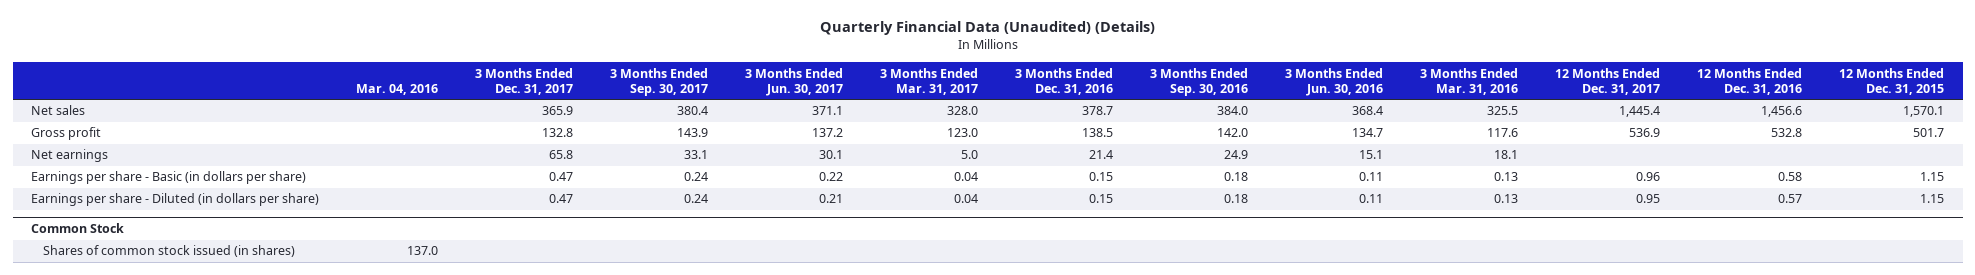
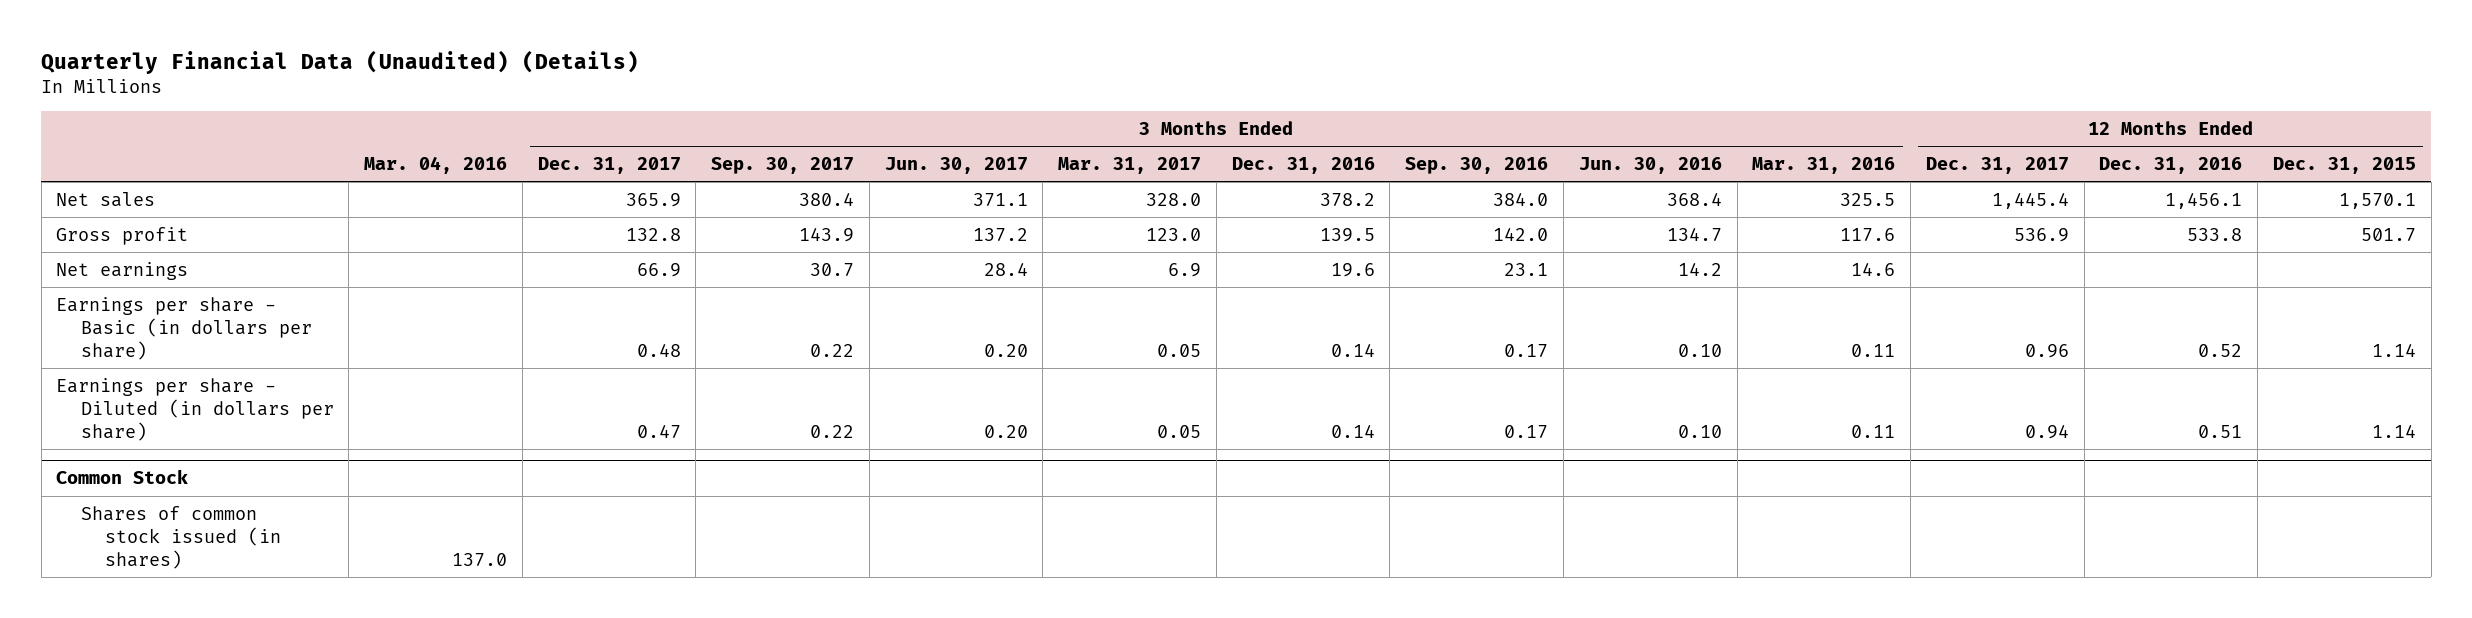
[1082,106,1114,116] 378.7 -> [1319,192,1375,206] 378.2
[1761,106,1803,118] 1,456.6 -> [2165,192,2243,209] 1,456.1
[1082,128,1114,138] 138.5 -> [1319,227,1375,242] 139.5
[1771,128,1803,138] 532.8 -> [2187,227,2243,241] 533.8
[549,150,574,160] 65.8 -> [636,262,681,277] 66.9
[684,150,709,160] 33.1 -> [810,262,855,276] 30.7
[819,150,844,160] 30.1 -> [983,262,1028,276] 28.4
[961,150,979,160] 5.0 -> [1168,262,1202,277] 6.9
[1089,150,1114,160] 21.4 -> [1330,262,1375,277] 19.6
[1224,150,1249,160] 24.9 -> [1504,262,1549,276] 23.1
[1359,150,1384,160] 15.1 -> [1677,262,1722,276] 14.2
[1494,150,1519,160] 18.1 -> [1851,262,1896,276] 14.6
[549,172,574,182] 0.47 -> [636,343,681,357] 0.48
[684,172,709,182] 0.24 -> [810,343,855,357] 0.22
[819,172,844,182] 0.22 -> [983,343,1028,357] 0.20
[954,172,979,182] 0.04 -> [1157,343,1202,357] 0.05
[1089,172,1114,182] 0.15 -> [1330,343,1375,357] 0.14
[1224,172,1249,182] 0.18 -> [1504,343,1549,357] 0.17
[1359,172,1384,182] 0.11 -> [1677,343,1722,357] 0.10
[1494,172,1519,182] 0.13 -> [1851,343,1896,357] 0.11
[1778,172,1803,182] 0.58 -> [2198,343,2243,357] 0.52
[1920,172,1945,182] 1.15 -> [2371,343,2416,357] 1.14
[684,194,709,204] 0.24 -> [810,424,855,438] 0.22
[819,194,844,204] 0.21 -> [983,424,1028,438] 0.20
[954,194,979,204] 0.04 -> [1157,424,1202,438] 0.05
[1089,194,1114,204] 0.15 -> [1330,424,1375,438] 0.14
[1224,194,1249,204] 0.18 -> [1504,424,1549,438] 0.17
[1359,194,1384,204] 0.11 -> [1677,424,1722,438] 0.10
[1494,194,1519,204] 0.13 -> [1851,424,1896,438] 0.11
[1636,194,1661,204] 0.95 -> [2024,424,2069,439] 0.94
[1778,194,1803,204] 0.57 -> [2198,424,2243,438] 0.51
[1920,194,1945,204] 1.15 -> [2371,424,2416,438] 1.14

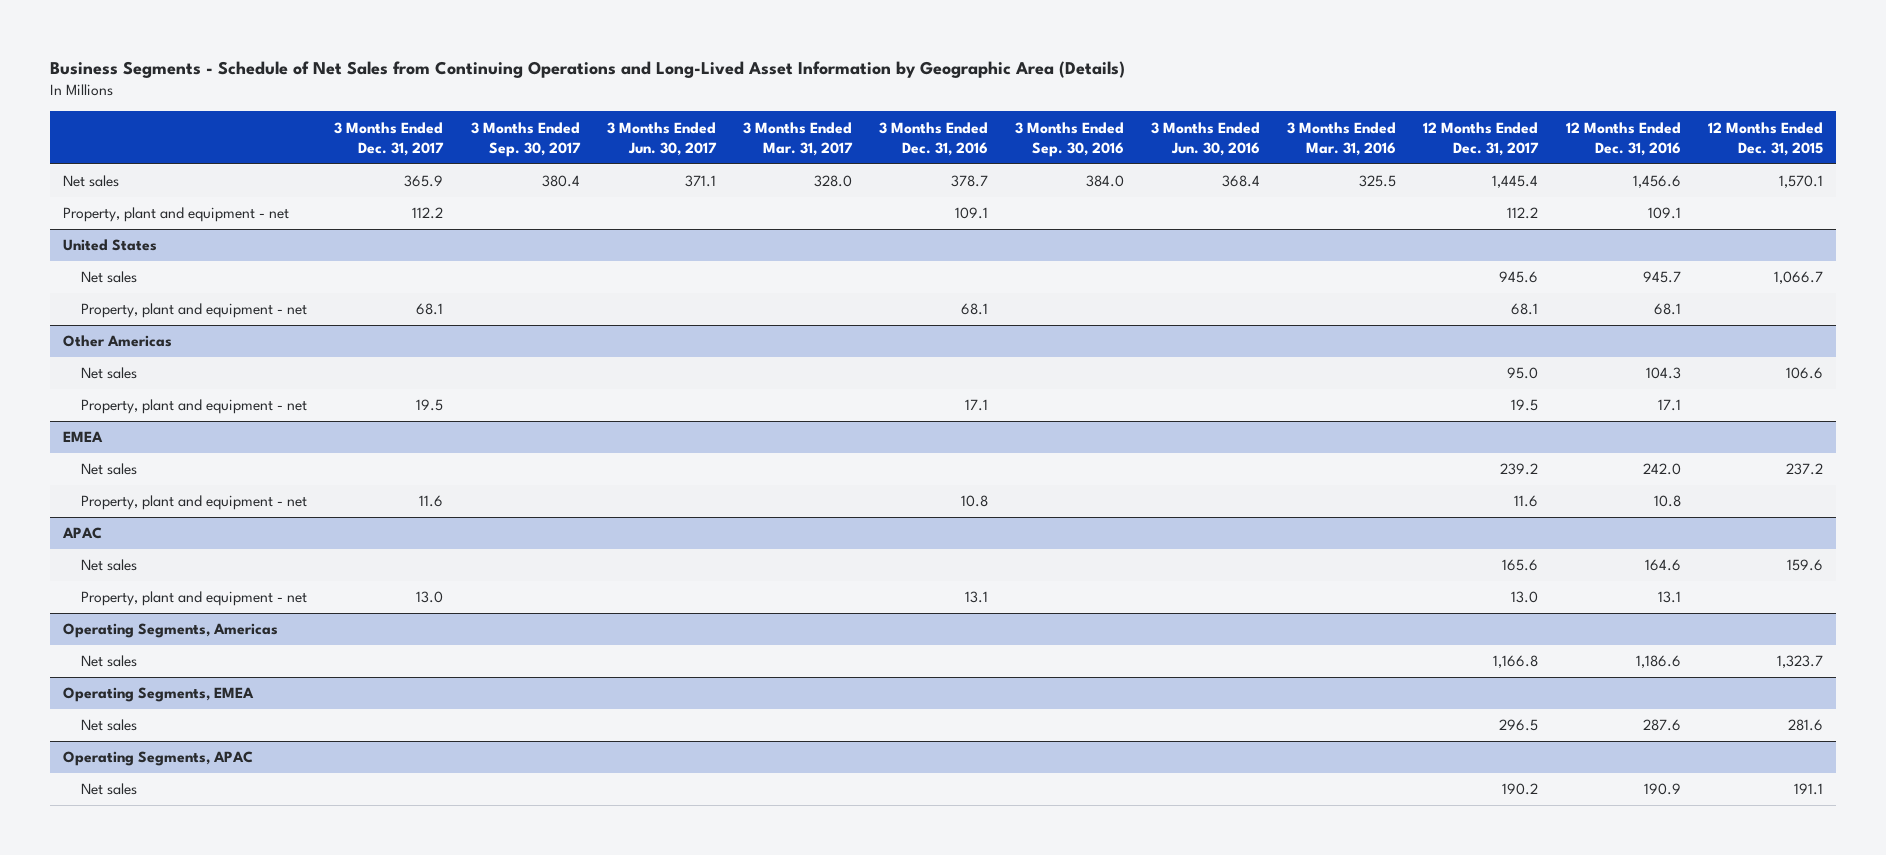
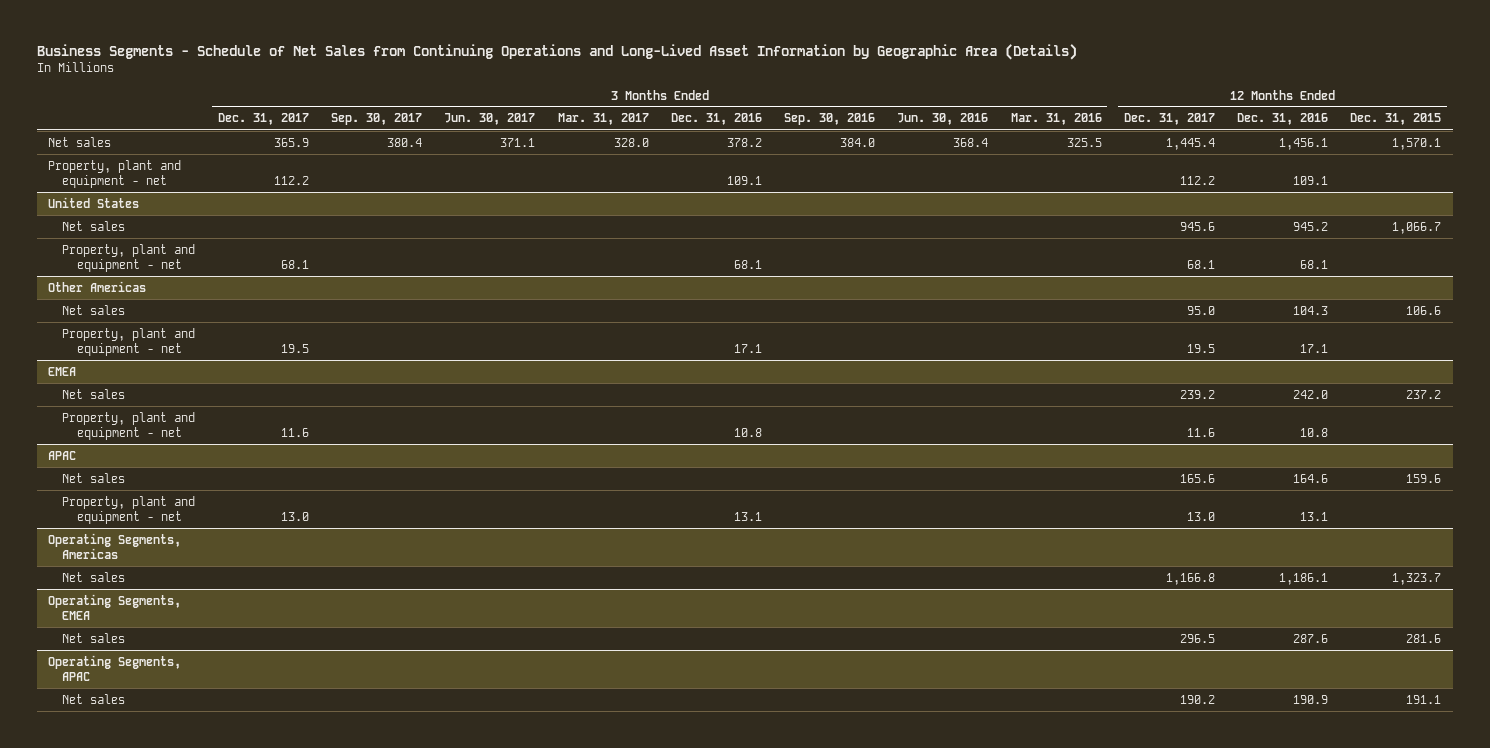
[950,175,988,188] 378.7 -> [726,137,762,147] 378.2
[1632,175,1681,189] 1,456.6 -> [1279,137,1329,150] 1,456.1
[1642,271,1681,284] 945.7 -> [1293,221,1329,231] 945.2
[1635,655,1681,669] 1,186.6 -> [1279,572,1329,585] 1,186.1

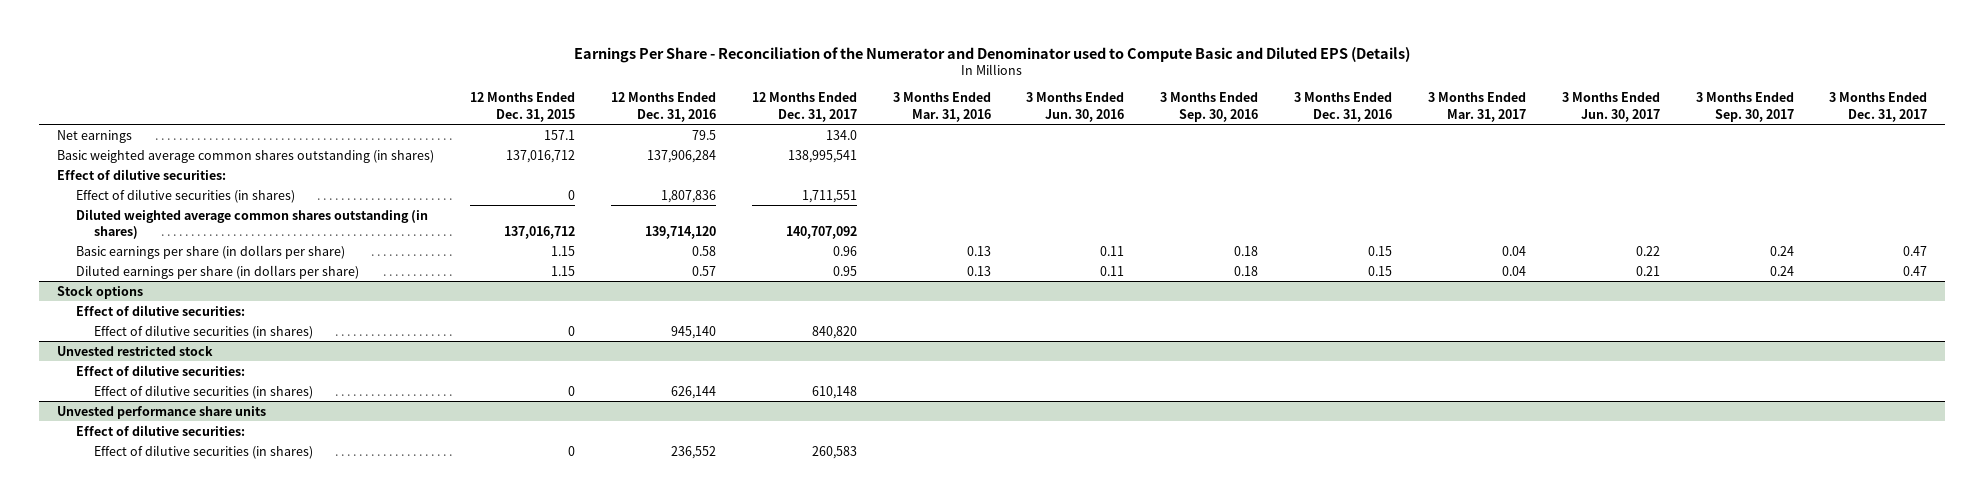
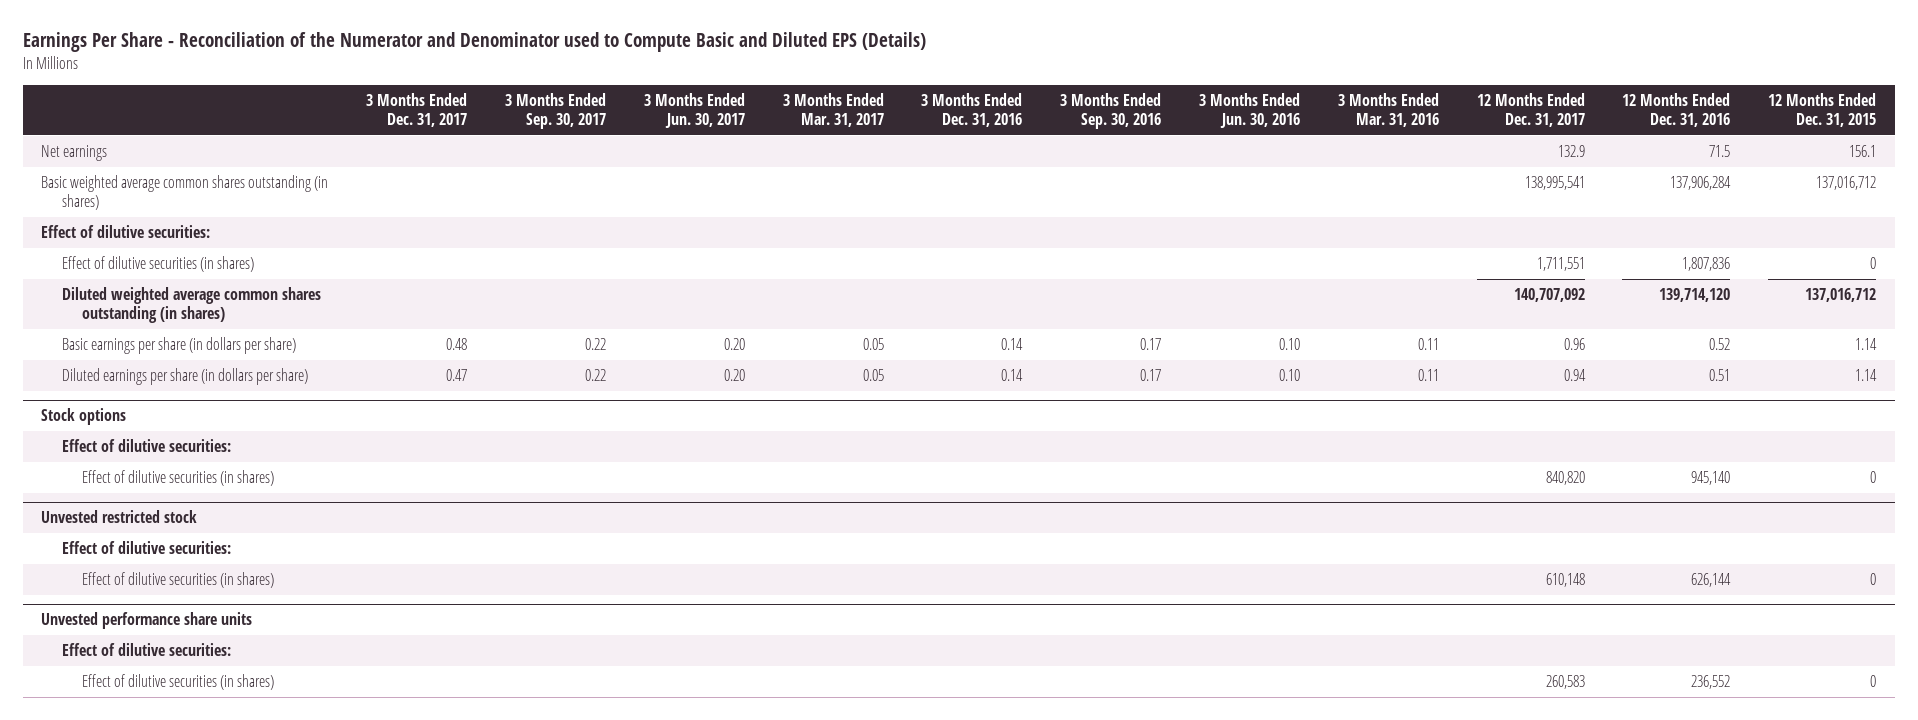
[544,129,576,140] 157.1 -> [1849,145,1877,158] 156.1
[691,129,716,140] 79.5 -> [1709,145,1731,158] 71.5
[825,129,857,140] 134.0 -> [1557,145,1585,158] 132.9
[551,245,576,256] 1.15 -> [1855,338,1878,351] 1.14
[691,245,716,256] 0.58 -> [1709,338,1731,351] 0.52
[966,245,991,256] 0.13 -> [1417,338,1439,351] 0.11
[1100,245,1125,256] 0.11 -> [1278,338,1300,351] 0.10
[1234,245,1259,256] 0.18 -> [1140,338,1162,351] 0.17
[1368,245,1393,256] 0.15 -> [1001,338,1024,351] 0.14
[1501,245,1526,256] 0.04 -> [862,338,884,351] 0.05
[1635,245,1660,256] 0.22 -> [723,338,745,351] 0.20
[1769,245,1794,256] 0.24 -> [585,338,607,351] 0.22
[1903,245,1928,256] 0.47 -> [446,338,468,351] 0.48
[551,265,576,276] 1.15 -> [1855,369,1878,382] 1.14
[691,265,716,276] 0.57 -> [1709,369,1731,382] 0.51
[832,265,857,276] 0.95 -> [1563,369,1586,382] 0.94
[966,265,991,276] 0.13 -> [1417,369,1439,382] 0.11
[1100,265,1125,276] 0.11 -> [1278,369,1300,382] 0.10
[1234,265,1259,276] 0.18 -> [1140,369,1162,382] 0.17
[1368,265,1393,276] 0.15 -> [1001,369,1024,382] 0.14
[1501,265,1526,276] 0.04 -> [862,369,884,382] 0.05
[1635,265,1660,276] 0.21 -> [723,369,745,382] 0.20
[1769,265,1794,276] 0.24 -> [585,369,607,382] 0.22

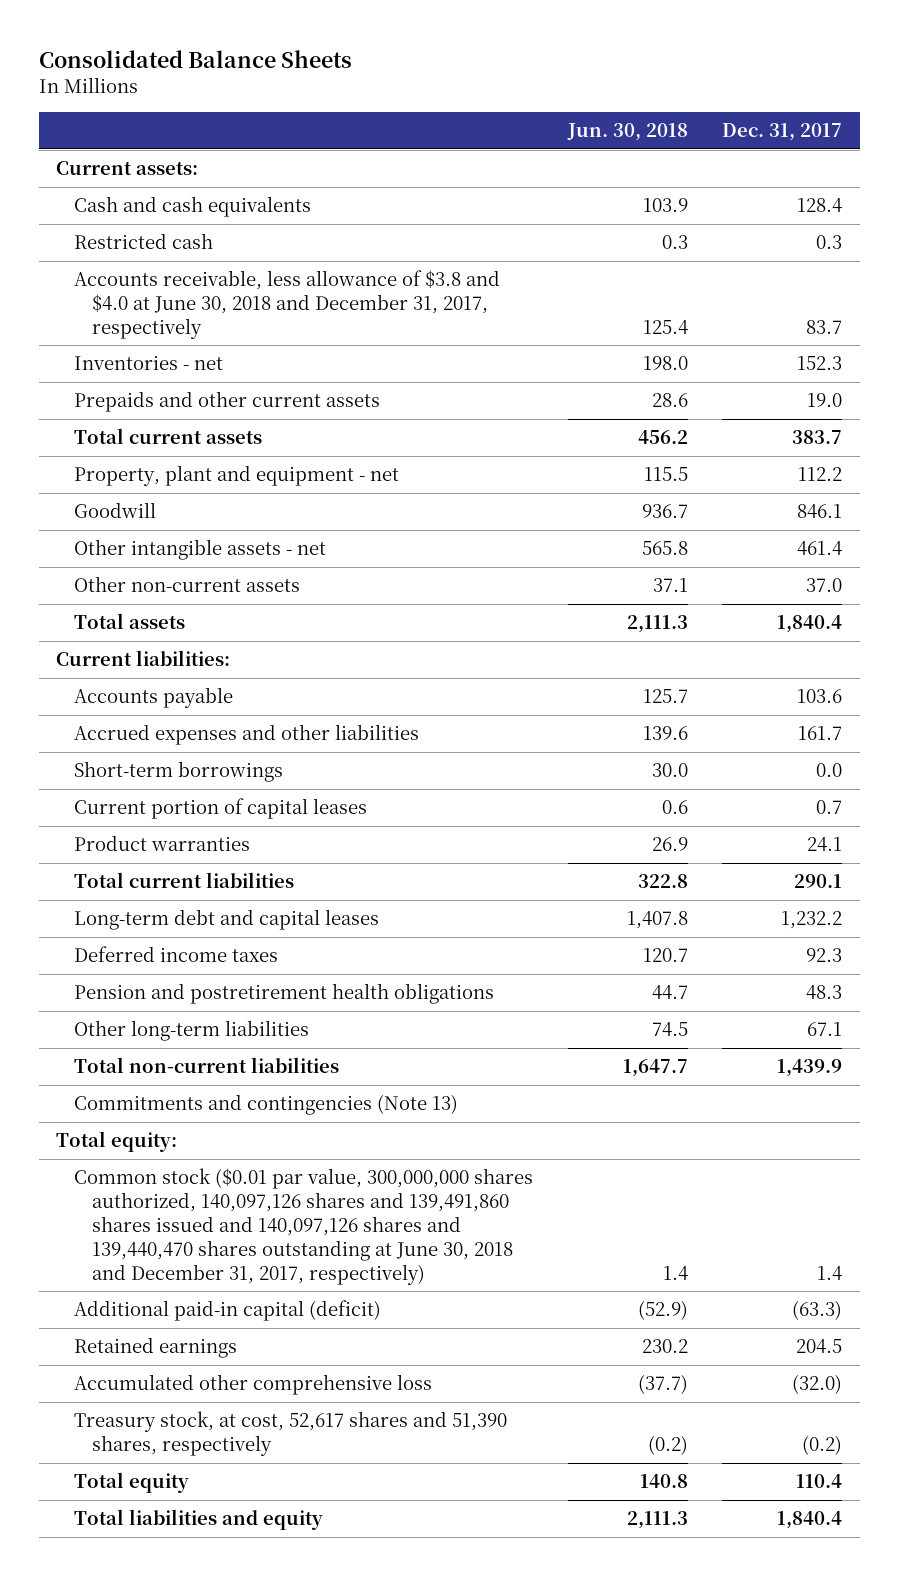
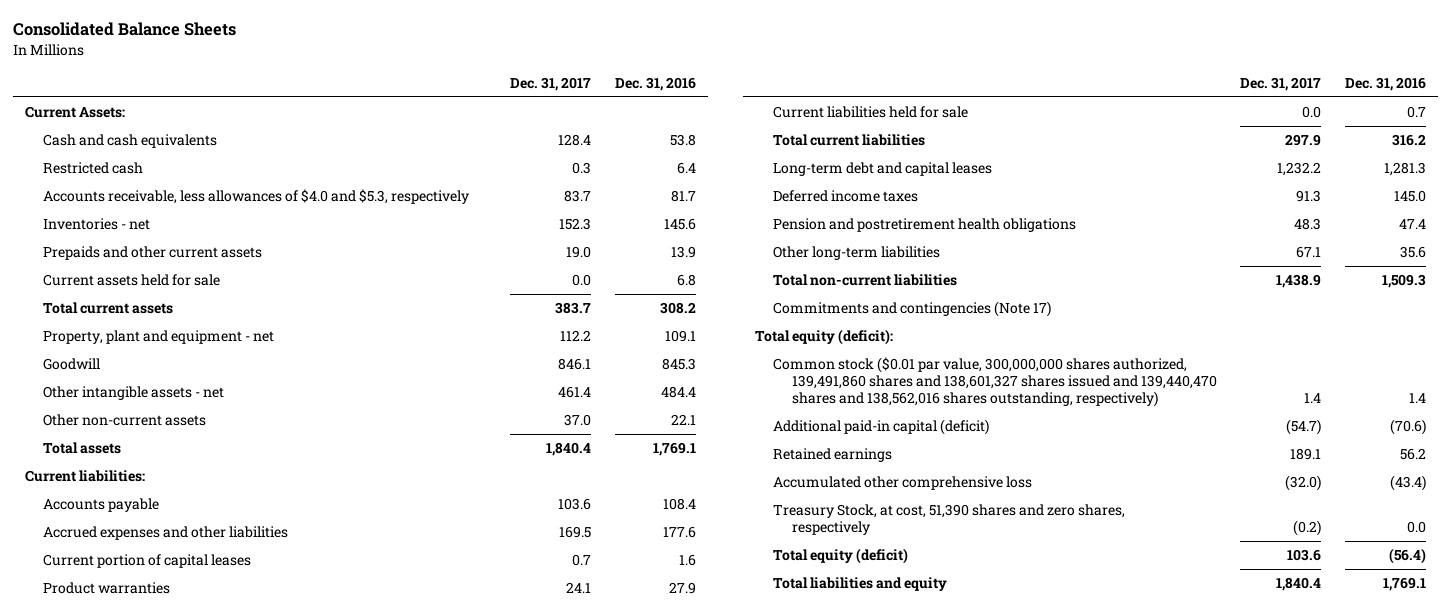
[566,123,688,142] Jun. 30, 2018 -> none
none -> [614,76,696,91] Dec. 31, 2016
[56,161,199,176] Current assets: -> [25,106,126,119] Current Assets:
[74,270,501,340] Accounts receivable, less allowance of $3.8 and $4.0 at June 30, 2018 and December 31, 2017, respectively -> [43,189,470,205] Accounts receivable, less allowances of $4.0 and $5.3, respectively
none -> [43,274,221,287] Current assets held for sale
[74,761,284,783] Short-term borrowings -> none
[798,726,843,741] 161.7 -> [559,526,592,539] 169.5
none -> [773,106,969,119] Current liabilities held for sale
[794,874,843,889] 290.1 -> [1285,134,1322,147] 297.9
[806,948,843,963] 92.3 -> [1296,190,1322,203] 91.3
[777,1059,843,1078] 1,439.9 -> [1276,274,1322,289] 1,438.9
[74,1094,459,1116] Commitments and contingencies (Note 13) -> [773,301,1052,318] Commitments and contingencies (Note 17)
[56,1131,178,1153] Total equity: -> [755,329,894,346] Total equity (deficit):
[74,1168,534,1285] Common stock ($0.01 par value, 300,000,000 shares authorized, 140,097,126 shares and 139,491,860 shares issued and 140,097,126 shares and 139,440,470 shares outstanding at June 30, 2018 and December 31, 2017, respectively) -> [773,357,1217,407] Common stock ($0.01 par value, 300,000,000 shares authorized, 139,491,860 shares and 138,601,327 shares issued and 139,440,470 shares and 138,562,016 shares outstanding, respectively)
[792,1300,843,1321] (63.3) -> [1286,419,1322,436] (54.7)
[796,1339,843,1354] 204.5 -> [1290,448,1322,461] 189.1
[74,1411,508,1457] Treasury stock, at cost, 52,617 shares and 51,390 shares, respectively -> [773,504,1126,535] Treasury Stock, at cost, 51,390 shares and zero shares, respectively
[74,1472,190,1494] Total equity -> [773,548,909,565] Total equity (deficit)
[796,1474,843,1489] 110.4 -> [1287,549,1322,562] 103.6

